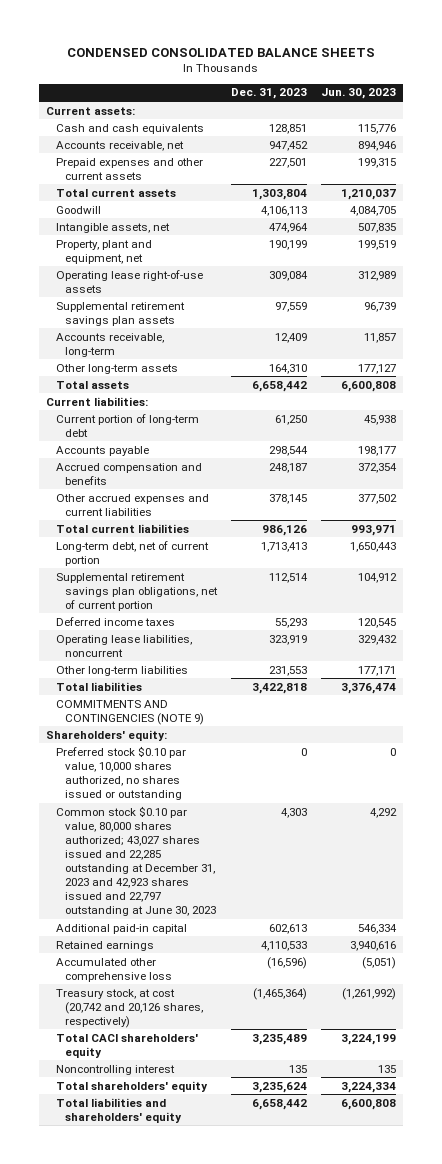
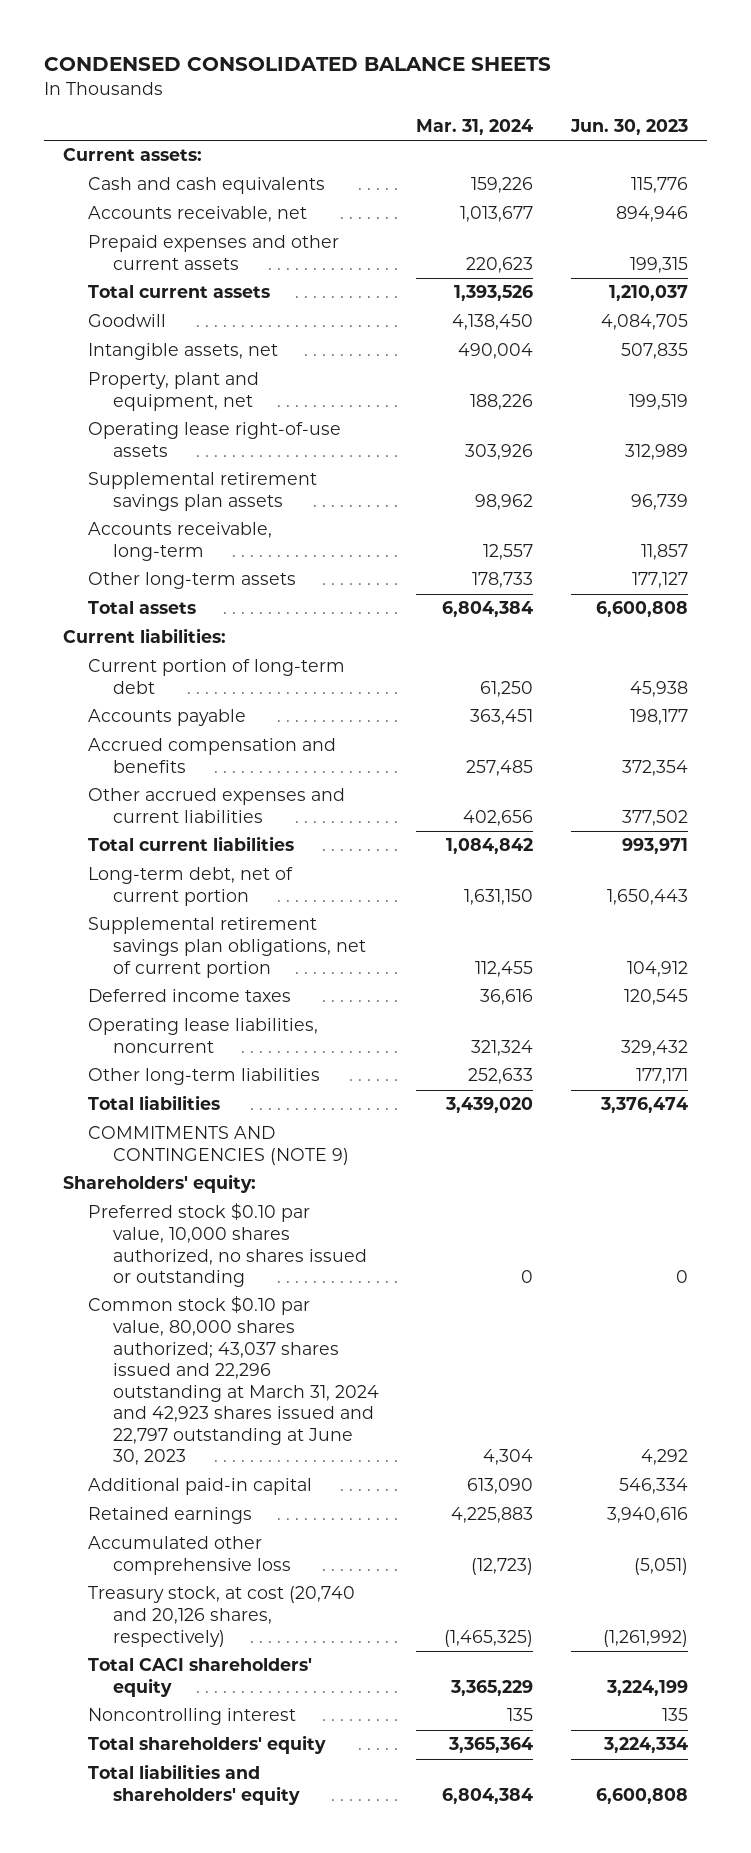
[231,88,308,100] Dec. 31, 2023 -> none
none -> [416,119,534,136] Mar. 31, 2024
[55,805,217,917] Common stock $0.10 par value, 80,000 shares authorized; 43,027 shares issued and 22,285 outstanding at December 31, 2023 and 42,923 shares issued and 22,797 outstanding at June 30, 2023 -> [87,1296,379,1466] Common stock $0.10 par value, 80,000 shares authorized; 43,037 shares issued and 22,296 outstanding at March 31, 2024 and 42,923 shares issued and 22,797 outstanding at June 30, 2023
[55,988,204,1028] Treasury stock, at cost (20,742 and 20,126 shares, respectively) -> [87,1586,355,1647] Treasury stock, at cost (20,740 and 20,126 shares, respectively)

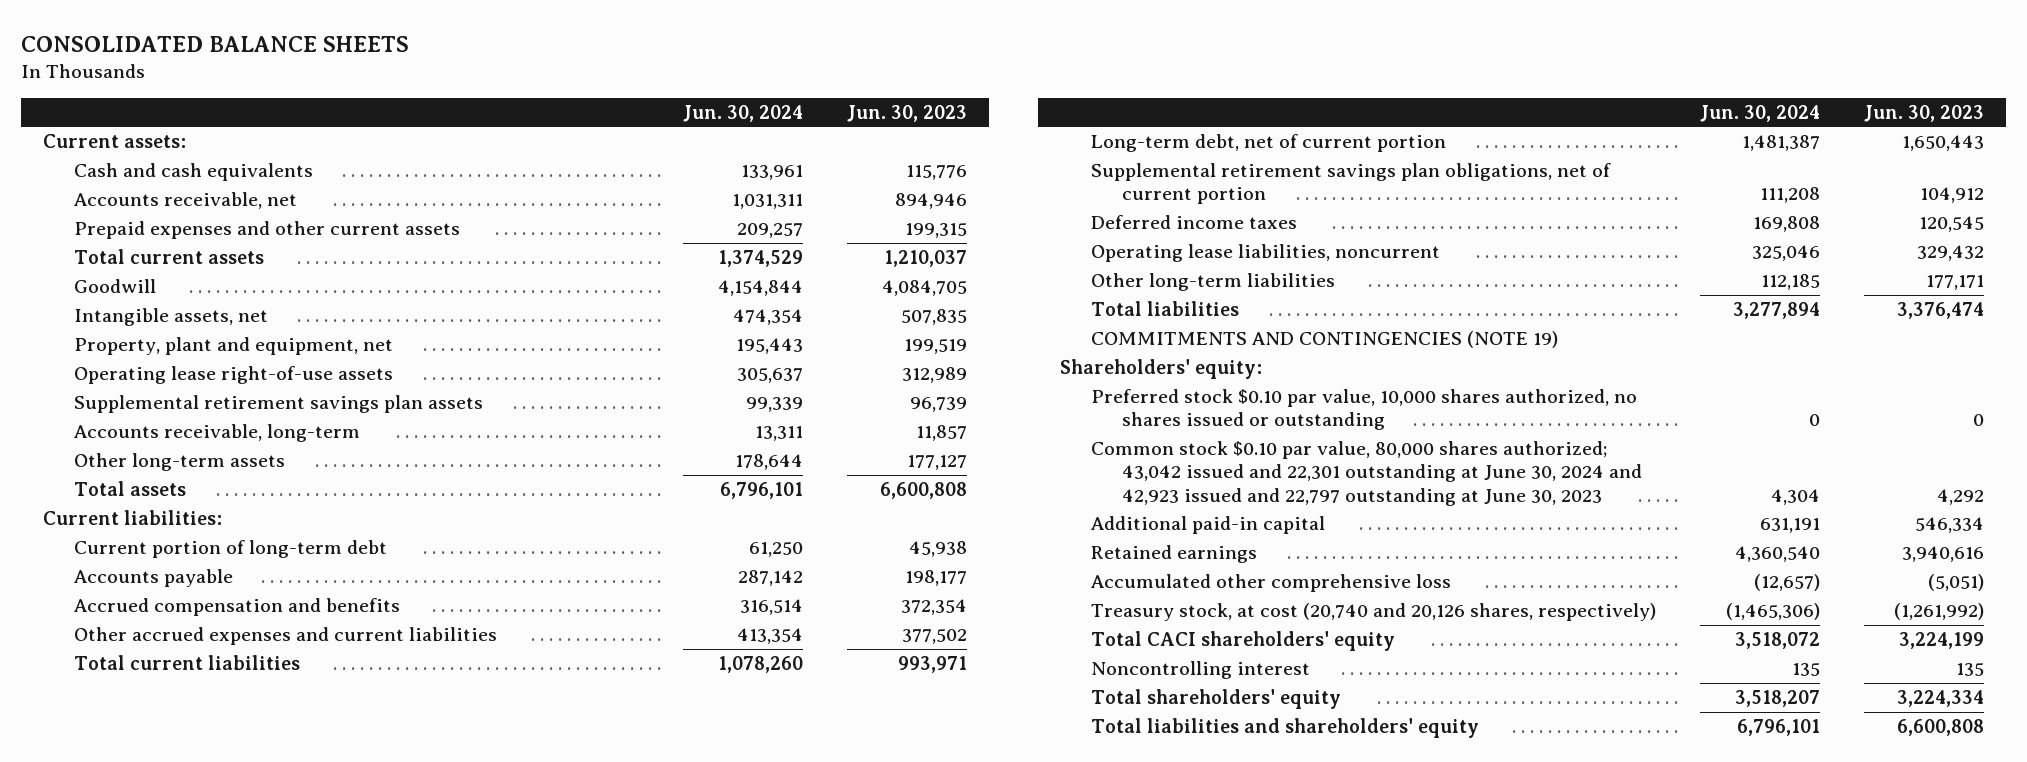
[44,57,552,72] CONDENSED CONSOLIDATED BALANCE SHEETS -> [21,35,410,52] CONSOLIDATED BALANCE SHEETS
[416,119,534,136] Mar. 31, 2024 -> none
none -> [683,104,804,122] Jun. 30, 2024
[87,1126,349,1165] COMMITMENTS AND CONTINGENCIES (NOTE 9) -> [1091,331,1559,349] COMMITMENTS AND CONTINGENCIES (NOTE 19)
[87,1296,379,1466] Common stock $0.10 par value, 80,000 shares authorized; 43,037 shares issued and 22,296 outstanding at March 31, 2024 and 42,923 shares issued and 22,797 outstanding at June 30, 2023 -> [1091,441,1643,506] Common stock $0.10 par value, 80,000 shares authorized; 43,042 issued and 22,301 outstanding at June 30, 2024 and 42,923 issued and 22,797 outstanding at June 30, 2023

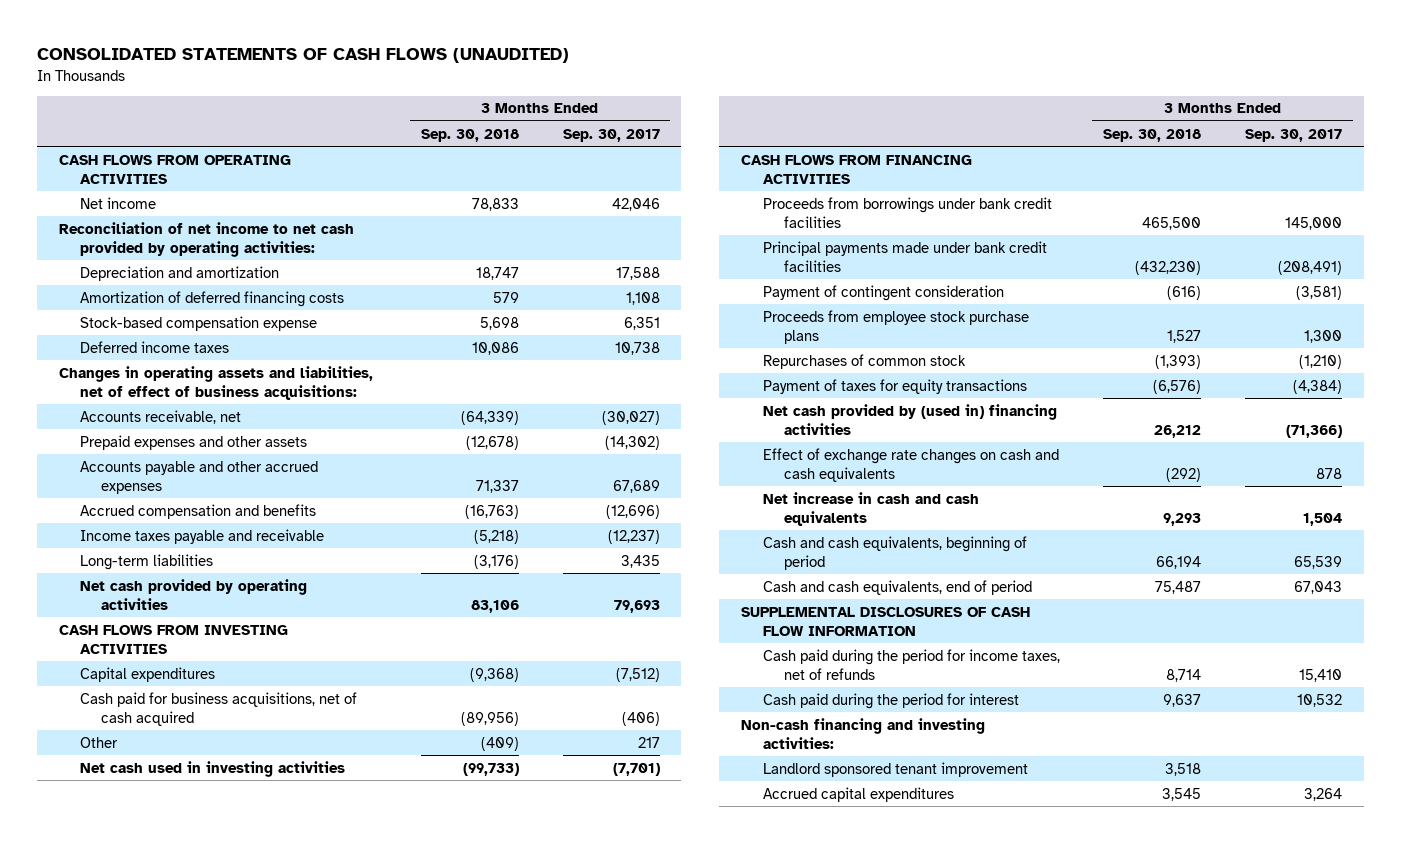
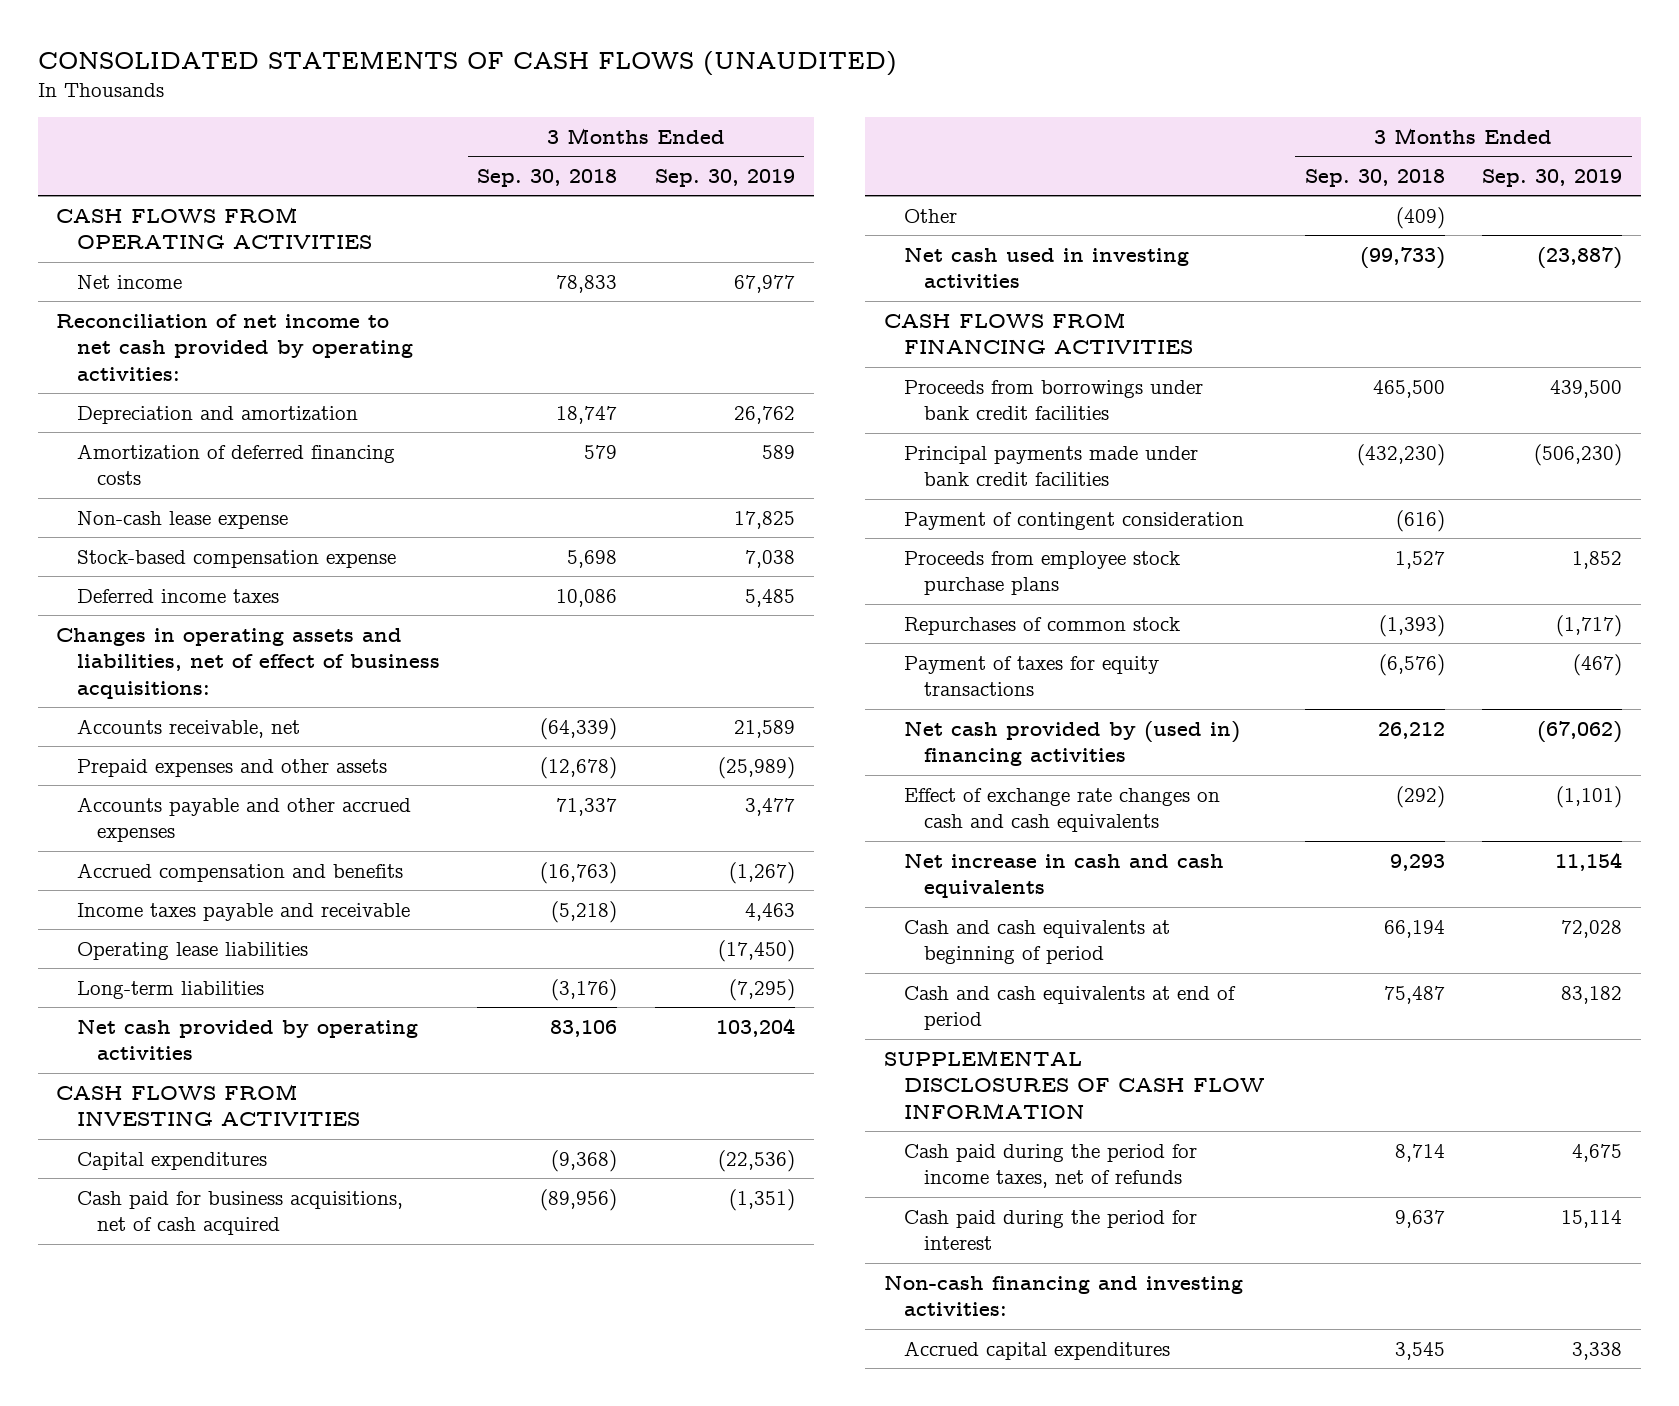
[562,128,660,142] Sep. 30, 2017 -> none
none -> [655,168,796,187] Sep. 30, 2019
none -> [76,510,288,529] Non-cash lease expense
none -> [76,941,308,960] Operating lease liabilities
[762,535,1027,570] Cash and cash equivalents, beginning of period -> [903,919,1170,965] Cash and cash equivalents at beginning of period
[762,579,1032,595] Cash and cash equivalents, end of period -> [903,985,1236,1031] Cash and cash equivalents at end of period
[762,761,1028,777] Landlord sponsored tenant improvement -> none

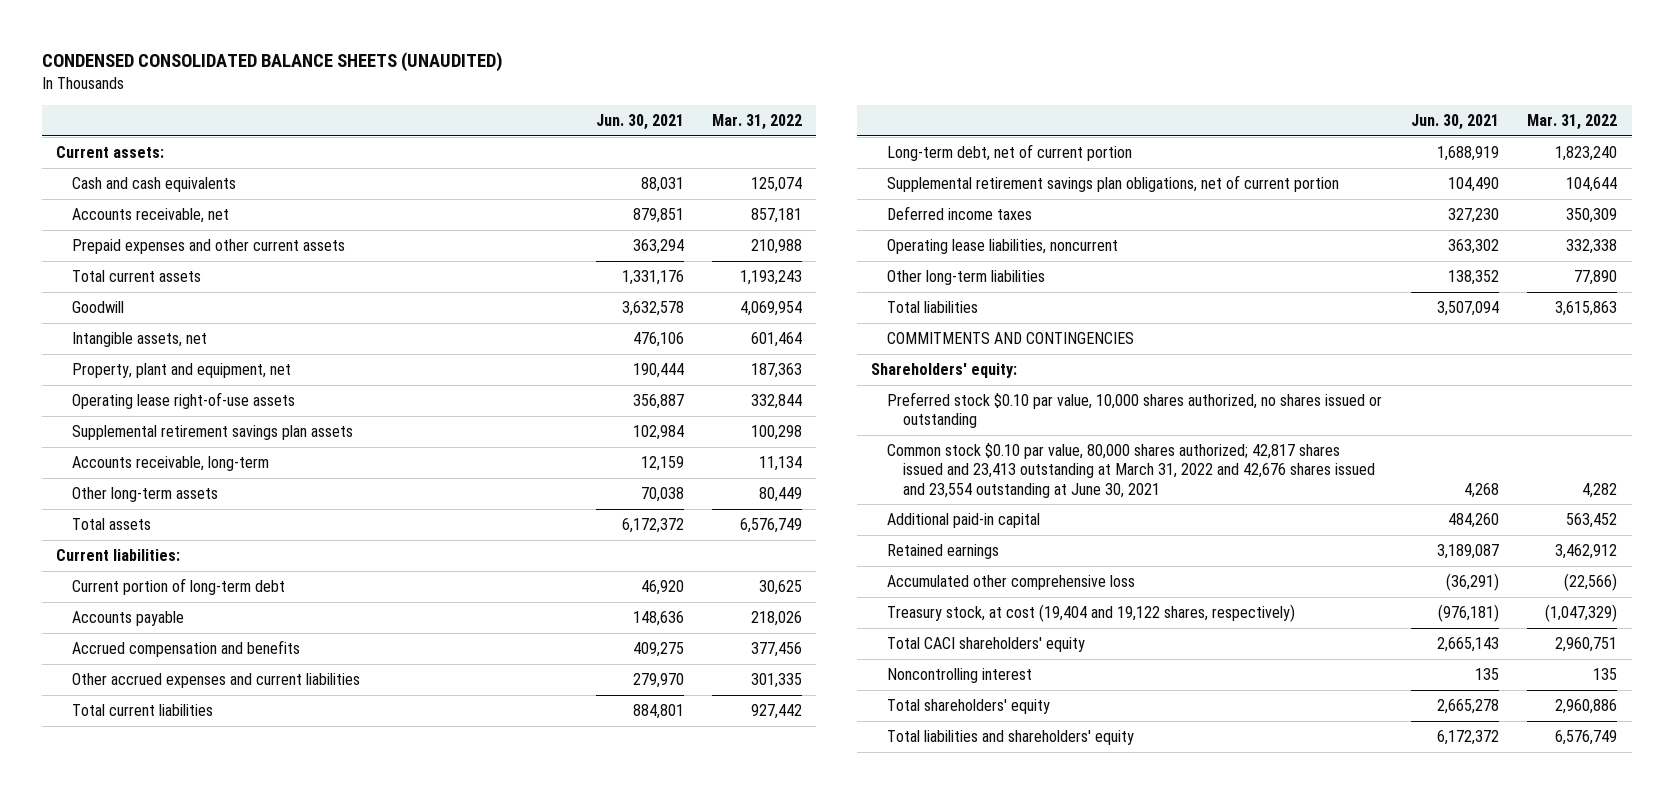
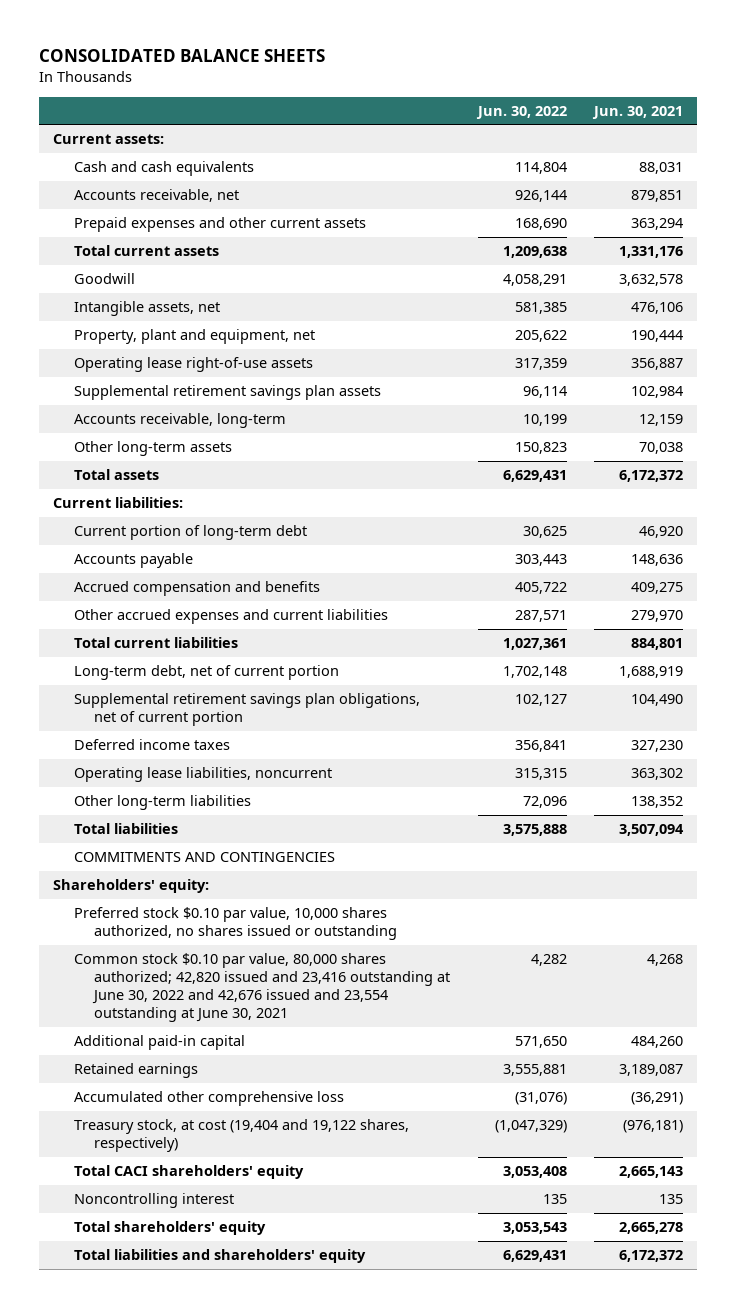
[41,52,503,73] CONDENSED CONSOLIDATED BALANCE SHEETS (UNAUDITED) -> [39,49,326,63] CONSOLIDATED BALANCE SHEETS
[712,114,803,131] Mar. 31, 2022 -> none
none -> [475,105,567,119] Jun. 30, 2022
[887,443,1376,498] Common stock $0.10 par value, 80,000 shares authorized; 42,817 shares issued and 23,413 outstanding at March 31, 2022 and 42,676 shares issued and 23,554 outstanding at June 30, 2021 -> [73,953,451,1023] Common stock $0.10 par value, 80,000 shares authorized; 42,820 issued and 23,416 outstanding at June 30, 2022 and 42,676 issued and 23,554 outstanding at June 30, 2021

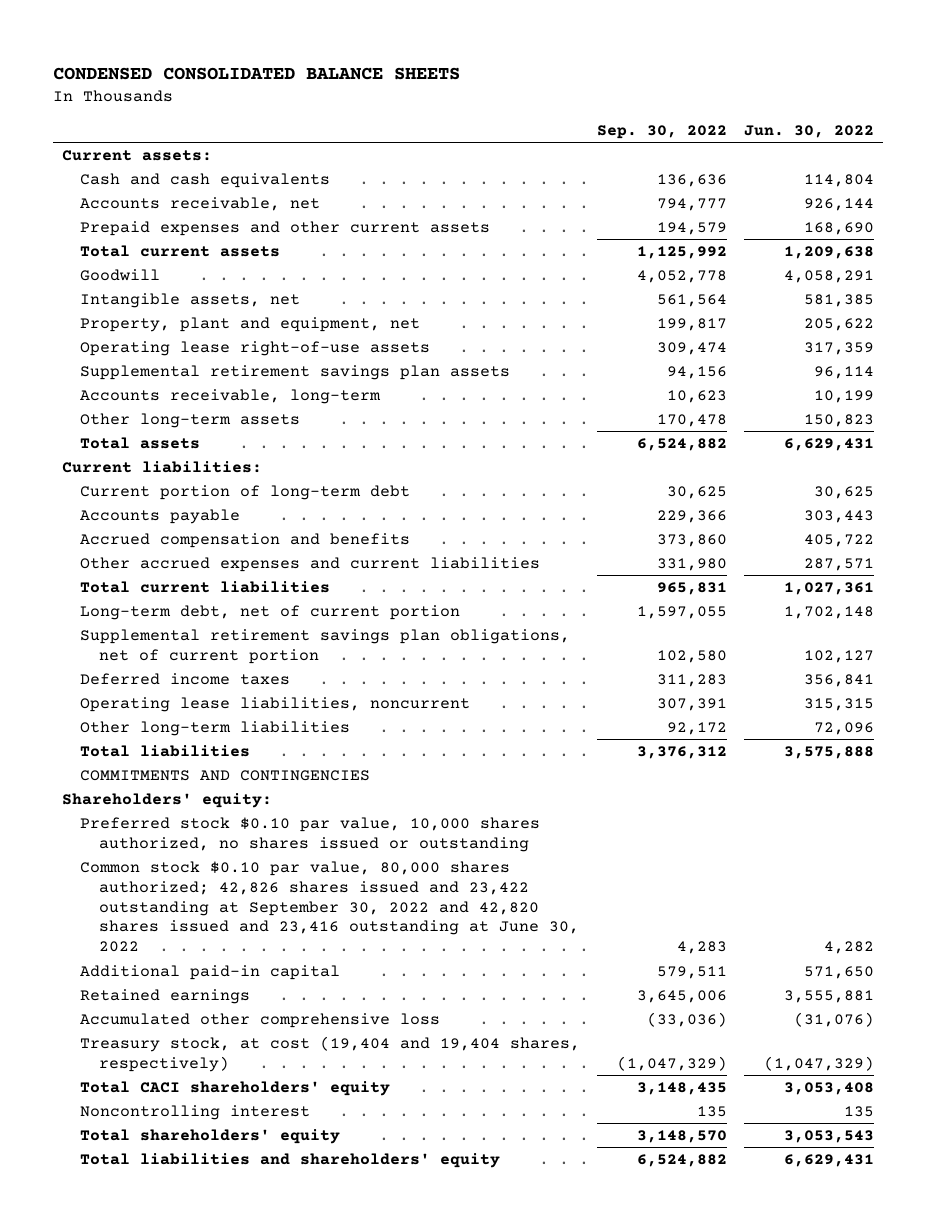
[39,49,326,63] CONSOLIDATED BALANCE SHEETS -> [53,66,461,80] CONDENSED CONSOLIDATED BALANCE SHEETS
[591,105,683,119] Jun. 30, 2021 -> none
none -> [597,125,728,140] Sep. 30, 2022
[73,953,451,1023] Common stock $0.10 par value, 80,000 shares authorized; 42,820 issued and 23,416 outstanding at June 30, 2022 and 42,676 issued and 23,554 outstanding at June 30, 2021 -> [80,860,580,953] Common stock $0.10 par value, 80,000 shares authorized; 42,826 shares issued and 23,422 outstanding at September 30, 2022 and 42,820 shares issued and 23,416 outstanding at June 30, 2022
[73,1119,409,1153] Treasury stock, at cost (19,404 and 19,122 shares, respectively) -> [80,1035,581,1072] Treasury stock, at cost (19,404 and 19,404 shares, respectively)

